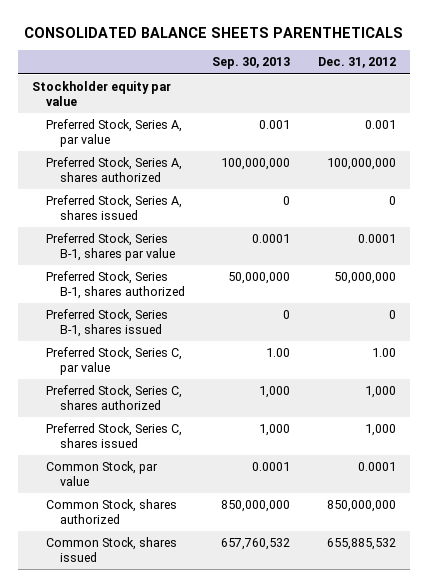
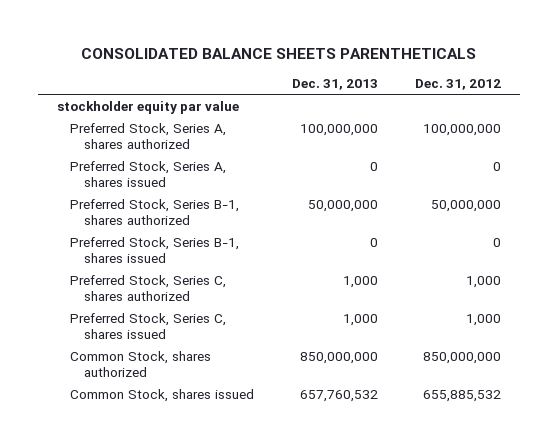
[212,57,291,70] Sep. 30, 2013 -> none
none -> [291,78,378,90] Dec. 31, 2013
[45,119,182,147] Preferred Stock, Series A, par value -> none
[32,81,172,106] Stockholder equity par value -> [56,100,239,114] stockholder equity par value
[45,233,175,261] Preferred Stock, Series B-1, shares par value -> none
[45,347,182,375] Preferred Stock, Series C, par value -> none
[45,461,158,486] Common Stock, par value -> none

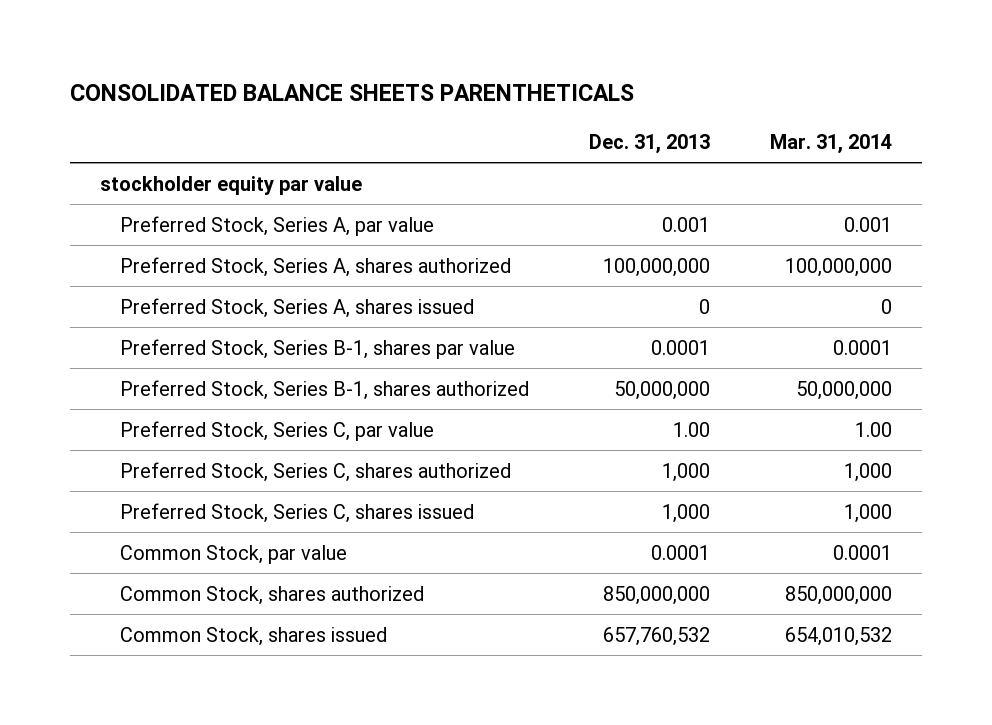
[415,78,502,90] Dec. 31, 2012 -> none
none -> [769,134,892,155] Mar. 31, 2014
none -> [120,215,435,236] Preferred Stock, Series A, par value
none -> [120,338,516,359] Preferred Stock, Series B-1, shares par value
[70,236,240,263] Preferred Stock, Series B-1, shares issued -> none
none -> [120,420,435,441] Preferred Stock, Series C, par value
none -> [120,544,348,564] Common Stock, par value

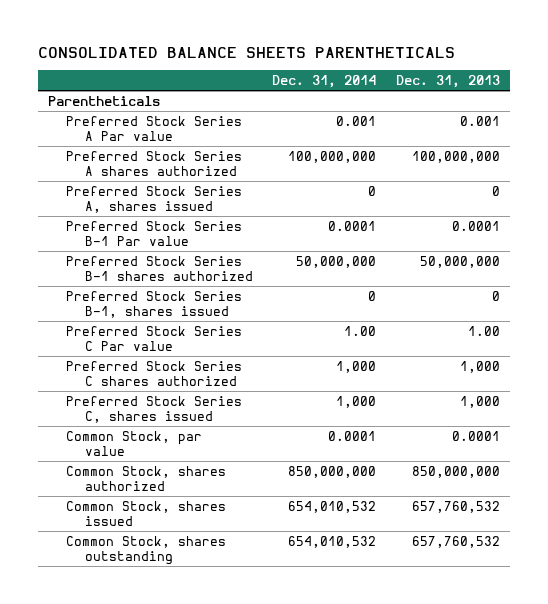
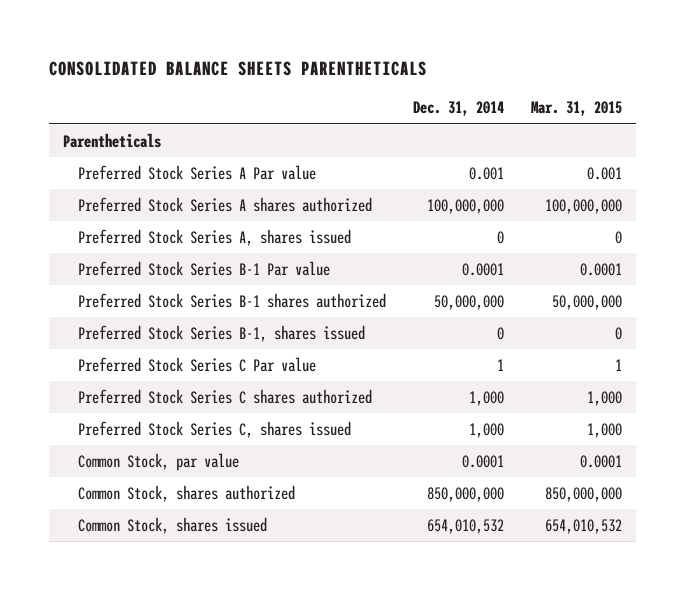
[395,75,500,89] Dec. 31, 2013 -> none
none -> [531,101,623,117] Mar. 31, 2015
[344,325,377,336] 1.00 -> [496,358,504,371] 1
[66,535,227,566] Common Stock, shares outstanding -> none

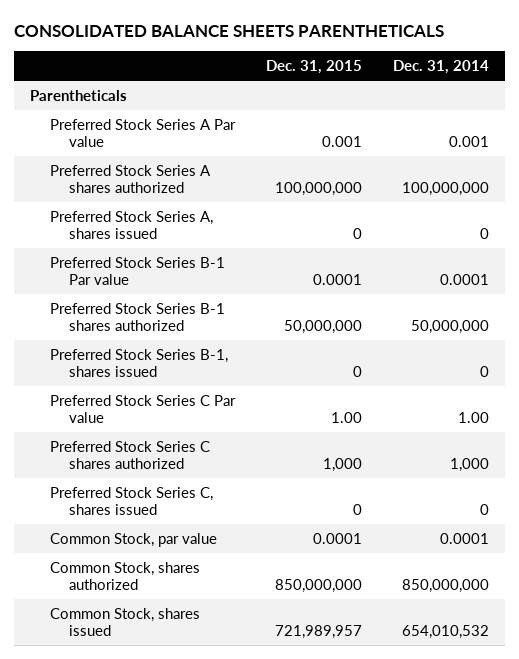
[531,101,623,117] Mar. 31, 2015 -> none
none -> [265,59,362,74] Dec. 31, 2015
[496,358,504,371] 1 -> [458,411,490,423] 1.00
[468,422,504,438] 1,000 -> [480,503,490,515] 0

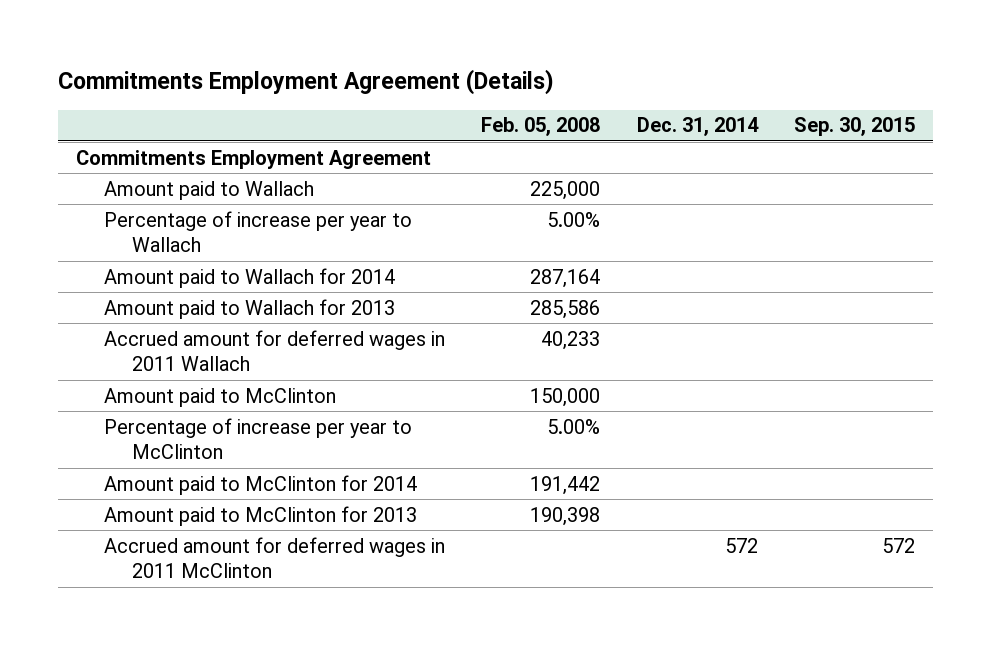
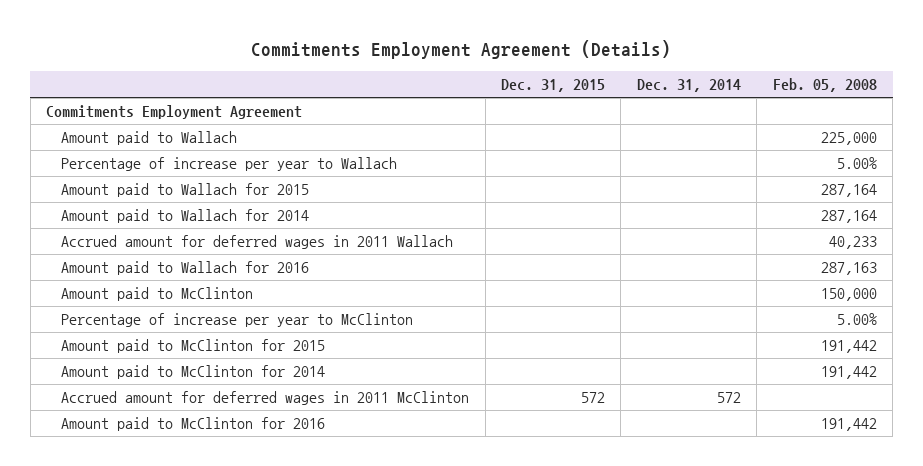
[794,117,916,137] Sep. 30, 2015 -> none
none -> [500,79,605,93] Dec. 31, 2015
none -> [61,183,310,198] Amount paid to Wallach for 2015
[104,298,396,319] Amount paid to Wallach for 2013 -> none
none -> [61,261,310,276] Amount paid to Wallach for 2016
none -> [61,339,326,354] Amount paid to McClinton for 2015
[104,505,418,526] Amount paid to McClinton for 2013 -> none
none -> [61,417,326,432] Amount paid to McClinton for 2016

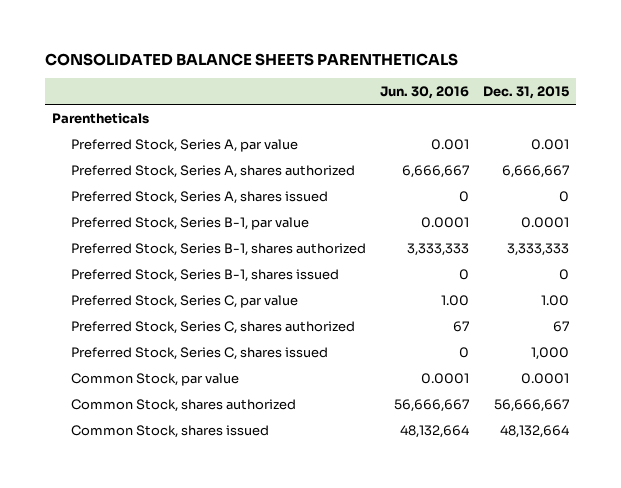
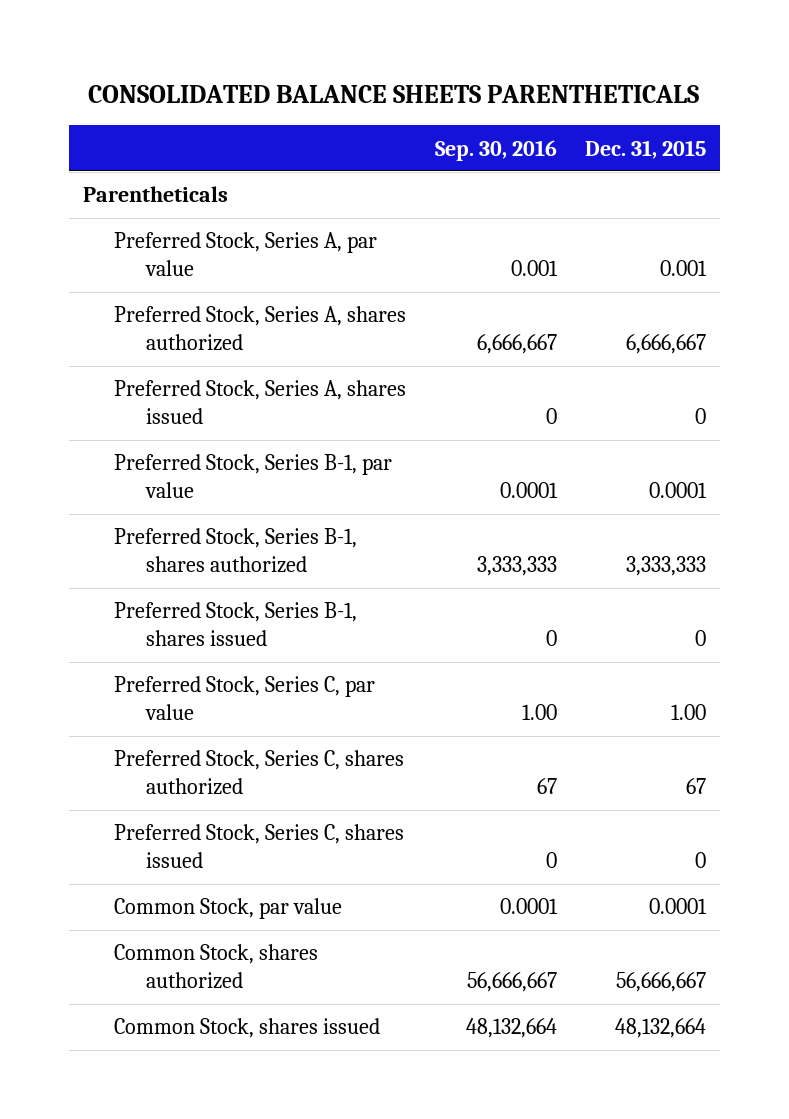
[379,86,469,100] Jun. 30, 2016 -> none
none -> [434,139,557,161] Sep. 30, 2016
[531,346,570,360] 1,000 -> [694,852,706,869] 0

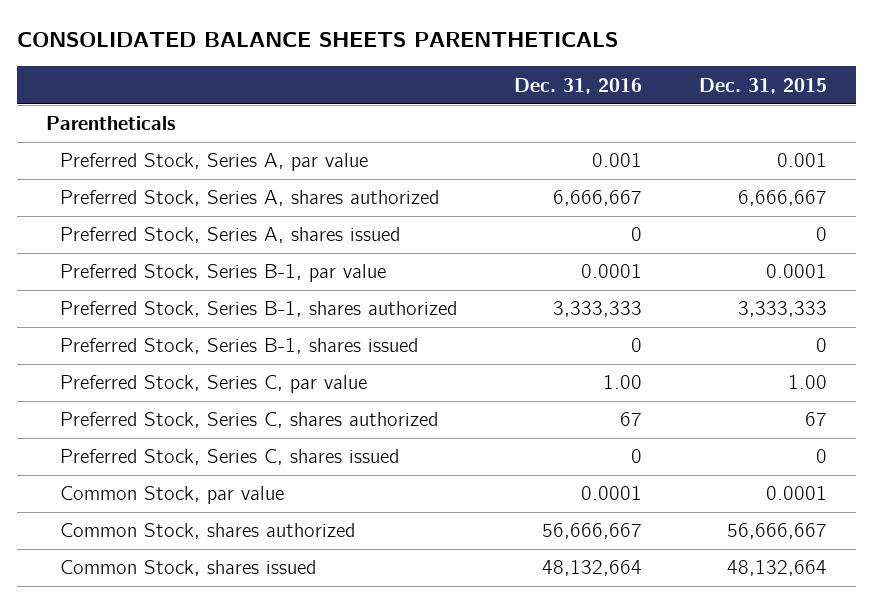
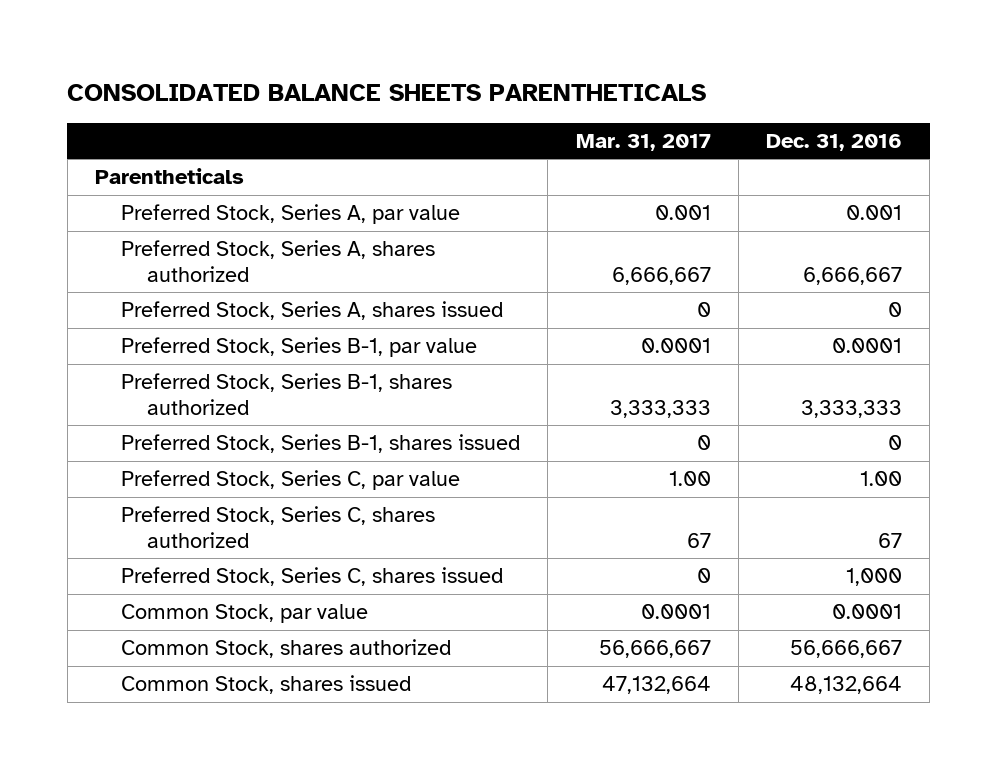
[699,77,828,94] Dec. 31, 2015 -> none
none -> [575,134,711,152] Mar. 31, 2017
[630,449,642,464] 0 -> [846,568,903,587] 1,000

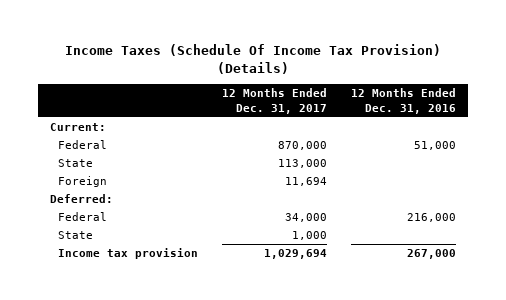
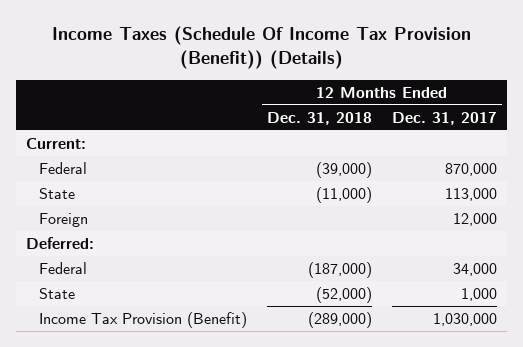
[65,44,442,74] Income Taxes (Schedule Of Income Tax Provision) (Details) -> [51,26,471,70] Income Taxes (Schedule Of Income Tax Provision (Benefit)) (Details)
[351,88,457,114] 12 Months Ended Dec. 31, 2016 -> none
none -> [267,111,373,125] Dec. 31, 2018
[285,177,328,187] 11,694 -> [452,212,497,226] 12,000
[58,248,199,260] Income tax provision -> [39,311,248,328] Income Tax Provision (Benefit)
[264,249,328,260] 1,029,694 -> [432,312,497,326] 1,030,000

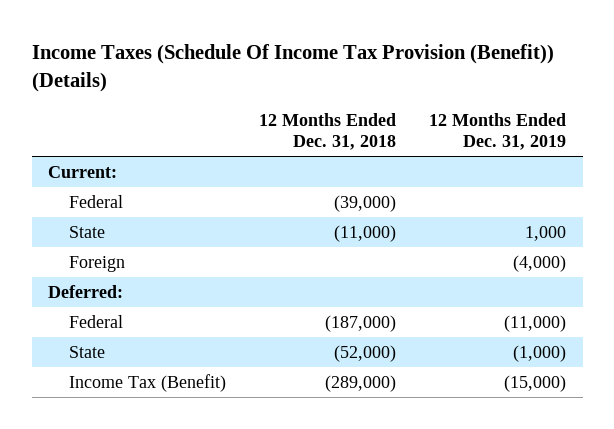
[391,111,497,125] Dec. 31, 2017 -> none
none -> [429,112,567,151] 12 Months Ended Dec. 31, 2019
[39,311,248,328] Income Tax Provision (Benefit) -> [68,373,226,392] Income Tax (Benefit)

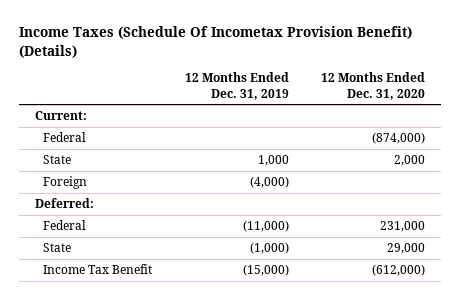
[31,44,554,93] Income Taxes (Schedule Of Income Tax Provision (Benefit)) (Details) -> [18,26,412,58] Income Taxes (Schedule Of Incometax Provision Benefit) (Details)
[258,112,396,151] 12 Months Ended Dec. 31, 2018 -> none
none -> [320,72,425,100] 12 Months Ended Dec. 31, 2020
[68,373,226,392] Income Tax (Benefit) -> [43,264,153,275] Income Tax Benefit

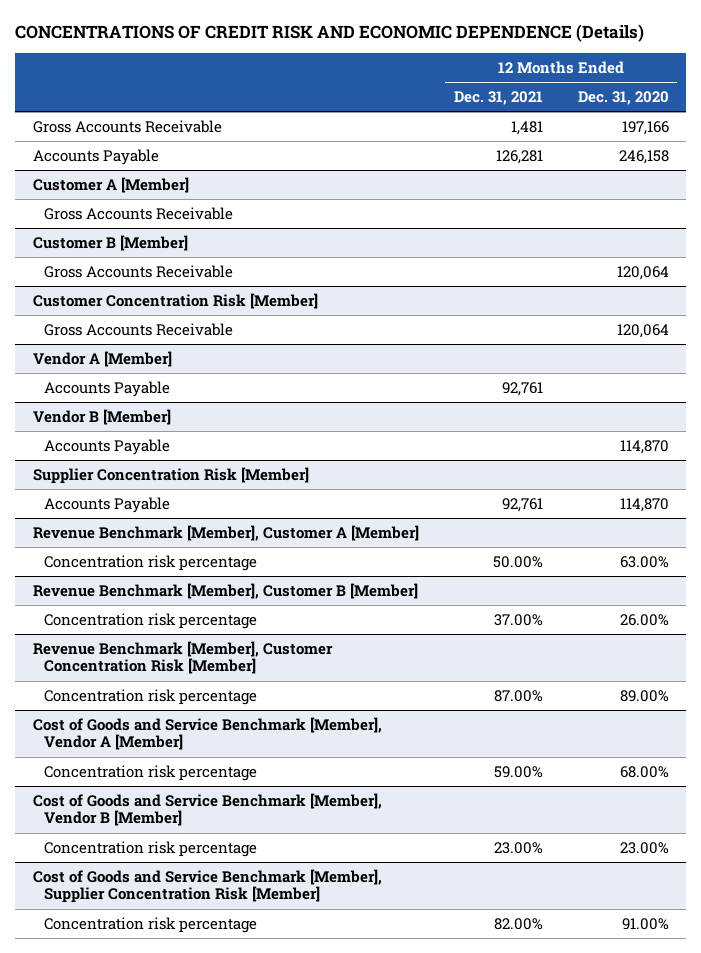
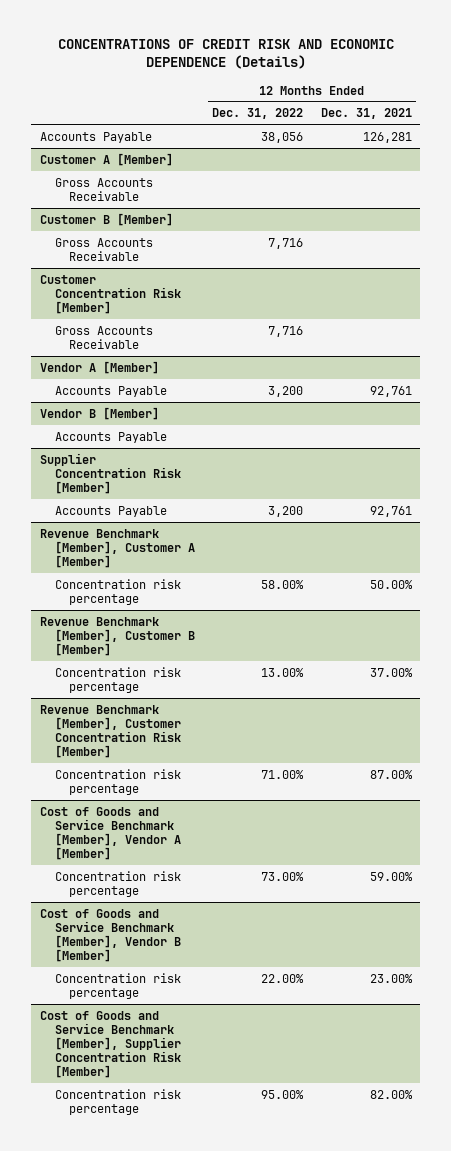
[577,90,669,105] Dec. 31, 2020 -> none
none -> [212,108,304,120] Dec. 31, 2022
[32,119,222,133] Gross Accounts Receivable -> none

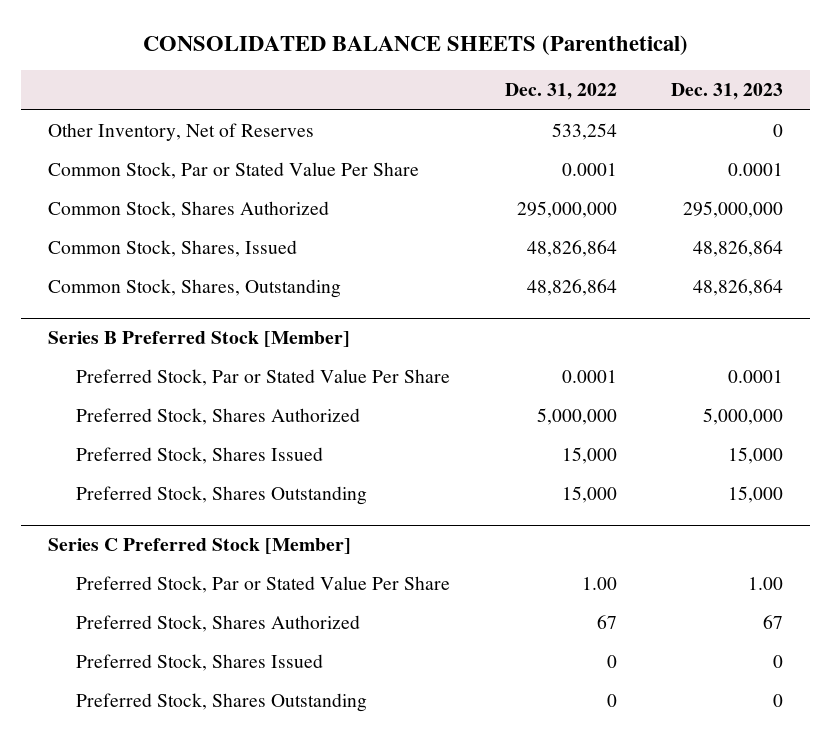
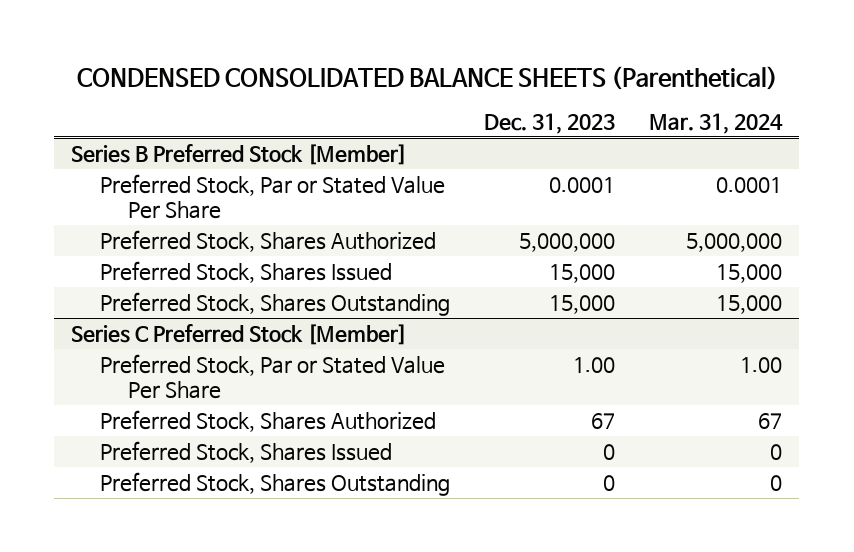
[142,34,688,55] CONSOLIDATED BALANCE SHEETS (Parenthetical) -> [76,65,778,90] CONDENSED CONSOLIDATED BALANCE SHEETS (Parenthetical)
[504,83,617,101] Dec. 31, 2022 -> none
none -> [649,112,784,134] Mar. 31, 2024
[47,123,314,142] Other Inventory, Net of Reserves -> none
[47,162,419,180] Common Stock, Par or Stated Value Per Share -> none
[47,201,329,219] Common Stock, Shares Authorized -> none
[47,240,297,258] Common Stock, Shares, Issued -> none
[47,279,341,299] Common Stock, Shares, Outstanding -> none

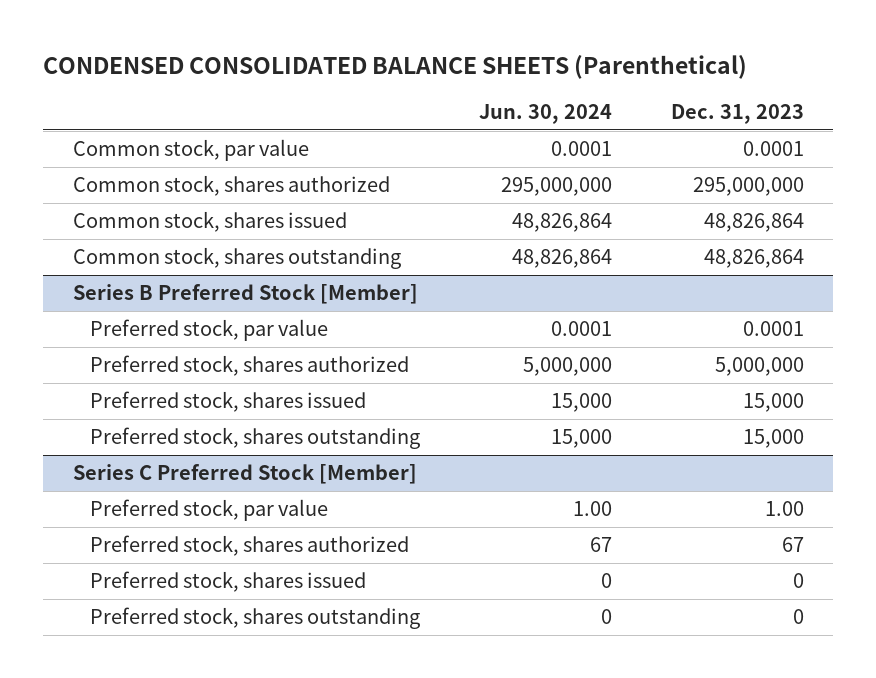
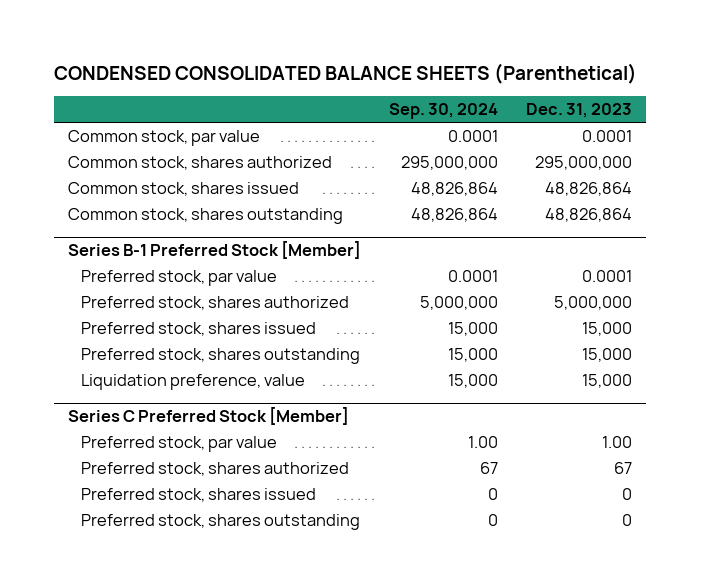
[478,104,612,125] Jun. 30, 2024 -> none
none -> [389,103,499,120] Sep. 30, 2024
[72,284,418,305] Series B Preferred Stock [Member] -> [68,241,362,260] Series B-1 Preferred Stock [Member]
none -> [80,374,305,391] Liquidation preference, value

